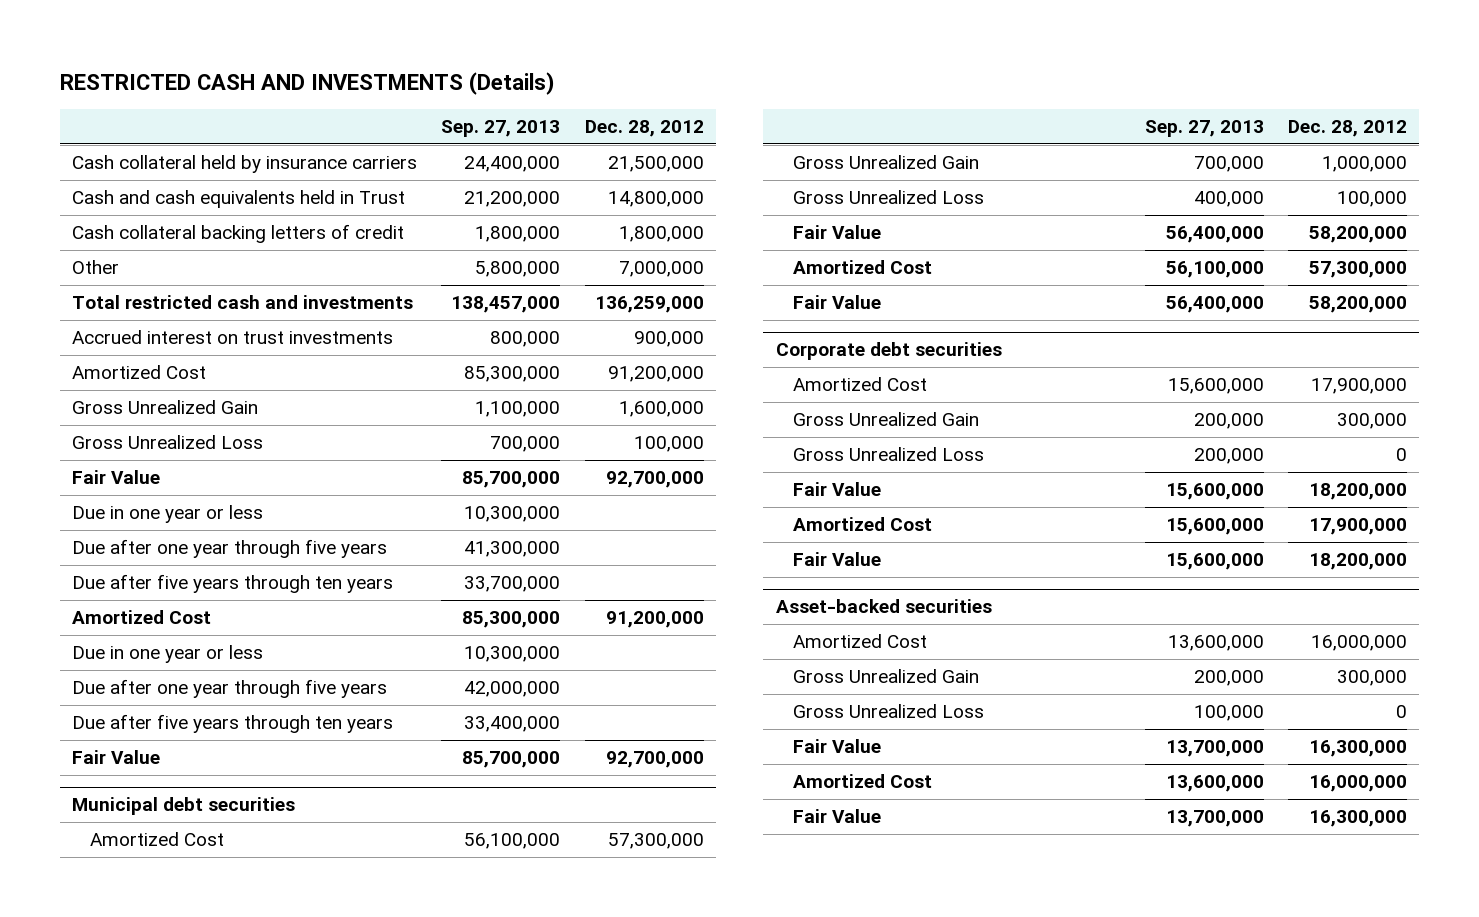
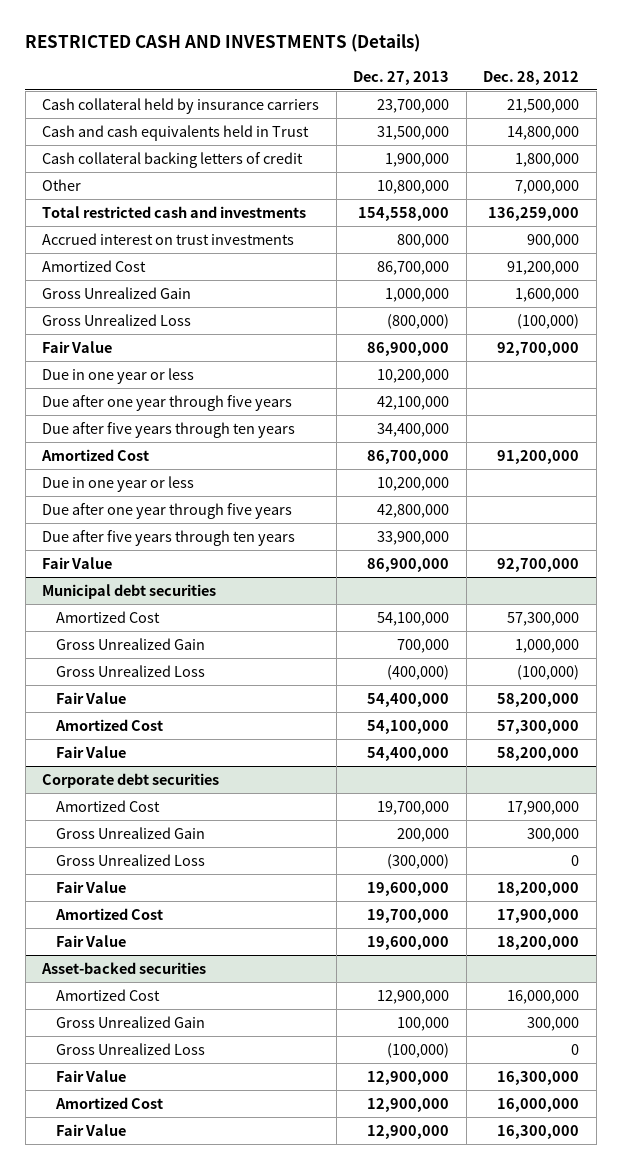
[441,120,561,138] Sep. 27, 2013 -> none
none -> [353,70,450,85] Dec. 27, 2013
[633,436,704,453] 100,000 -> [517,313,580,329] (100,000)
[1336,191,1407,208] 100,000 -> [517,664,580,680] (100,000)

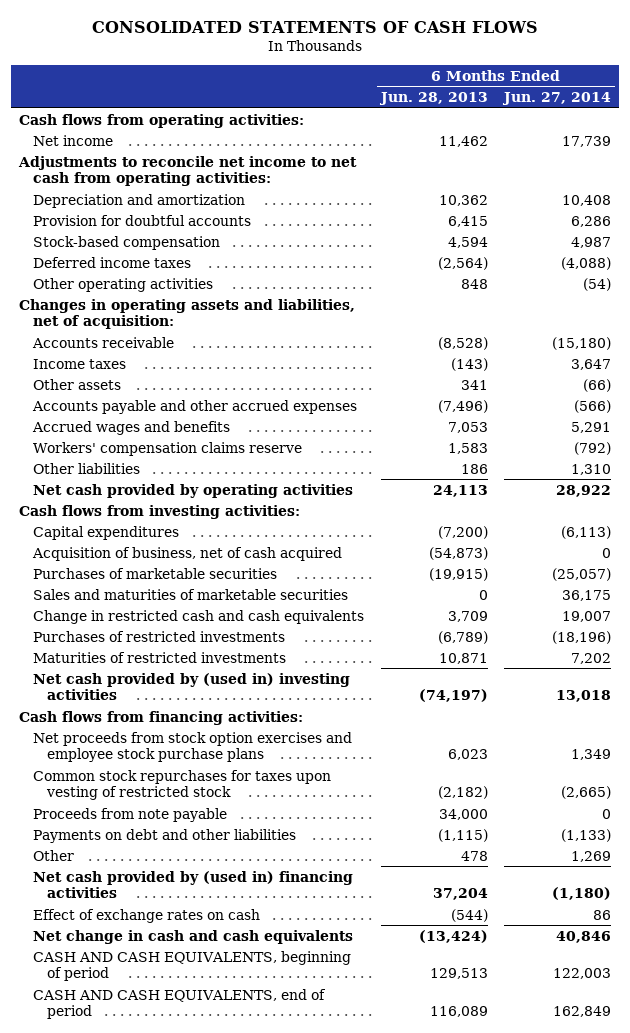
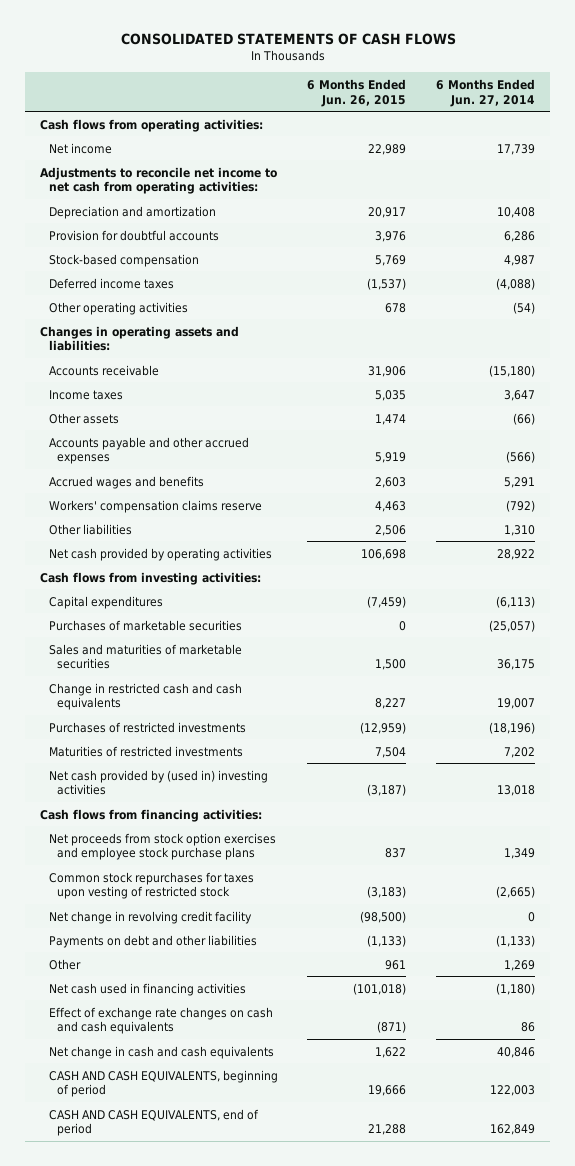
[378,92,488,106] Jun. 28, 2013 -> none
none -> [307,78,407,107] 6 Months Ended Jun. 26, 2015
[19,298,356,330] Changes in operating assets and liabilities, net of acquisition: -> [39,325,239,352] Changes in operating assets and liabilities:
[32,546,343,561] Acquisition of business, net of cash acquired -> none
[33,807,228,822] Proceeds from note payable -> none
none -> [48,910,252,924] Net change in revolving credit facility
[33,870,354,899] Net cash provided by (used in) financing activities -> [48,982,246,996] Net cash used in financing activities
[33,908,261,923] Effect of exchange rates on cash -> [48,1006,273,1035] Effect of exchange rate changes on cash and cash equivalents

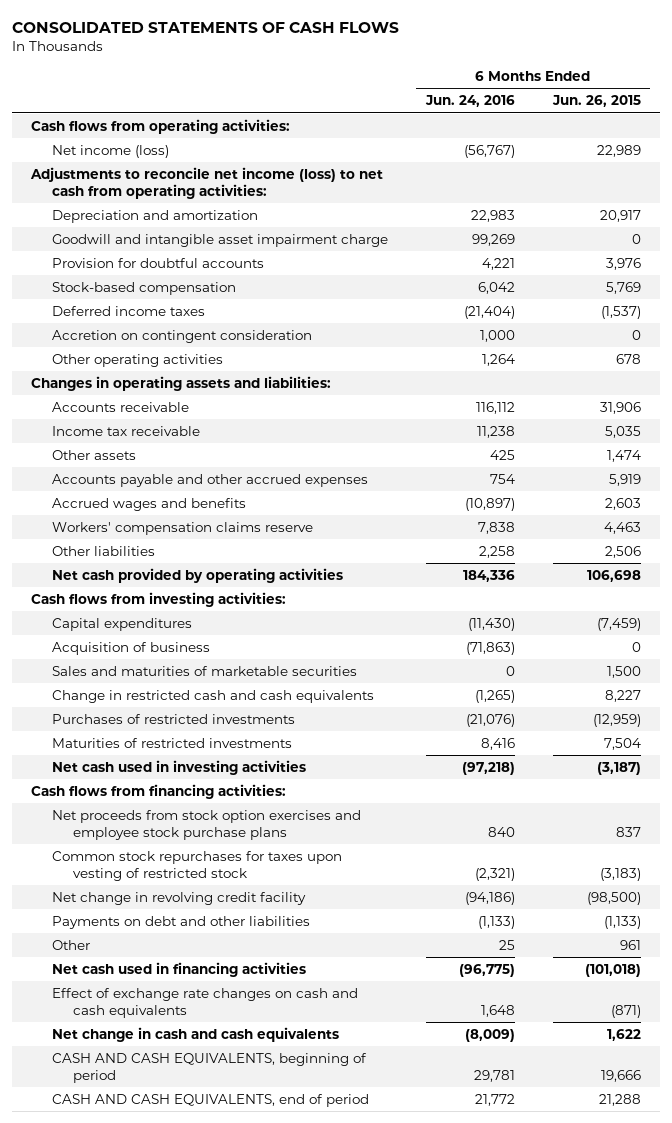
[436,78,536,107] 6 Months Ended Jun. 27, 2014 -> none
none -> [424,95,515,108] Jun. 24, 2016
[48,142,112,154] Net income -> [52,144,170,158] Net income (loss)
[39,166,277,195] Adjustments to reconcile net income to net cash from operating activities: -> [29,166,383,199] Adjustments to reconcile net income (loss) to net cash from operating activities:
none -> [52,233,389,247] Goodwill and intangible asset impairment charge
none -> [52,329,313,343] Accretion on contingent consideration
[48,389,123,400] Income taxes -> [52,425,201,436] Income tax receivable
[48,619,242,631] Purchases of marketable securities -> none
none -> [52,641,211,655] Acquisition of business
[48,769,268,796] Net cash provided by (used in) investing activities -> [52,759,307,775] Net cash used in investing activities

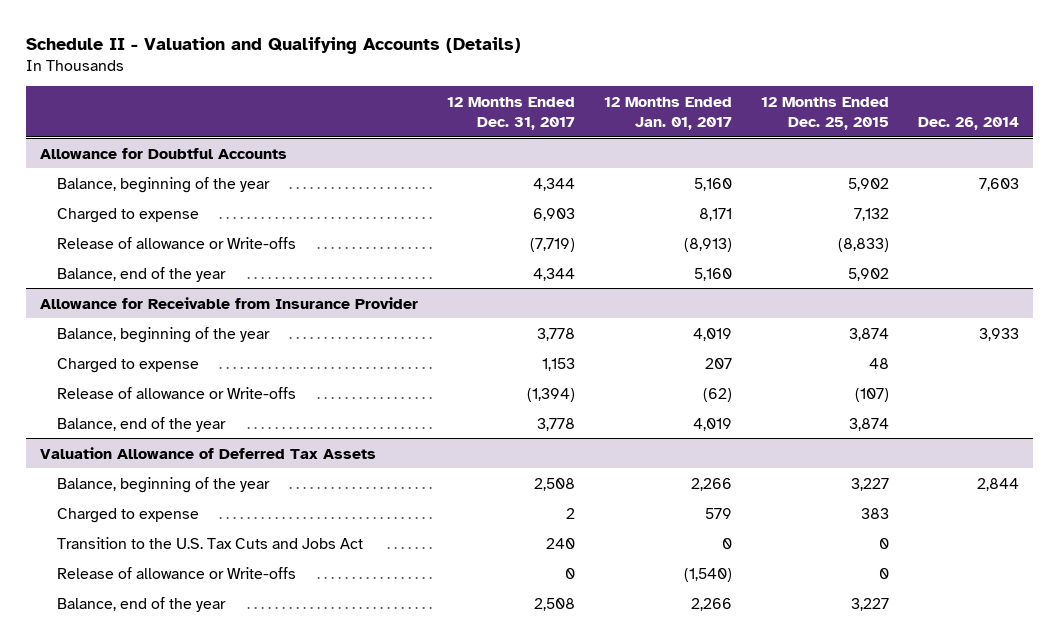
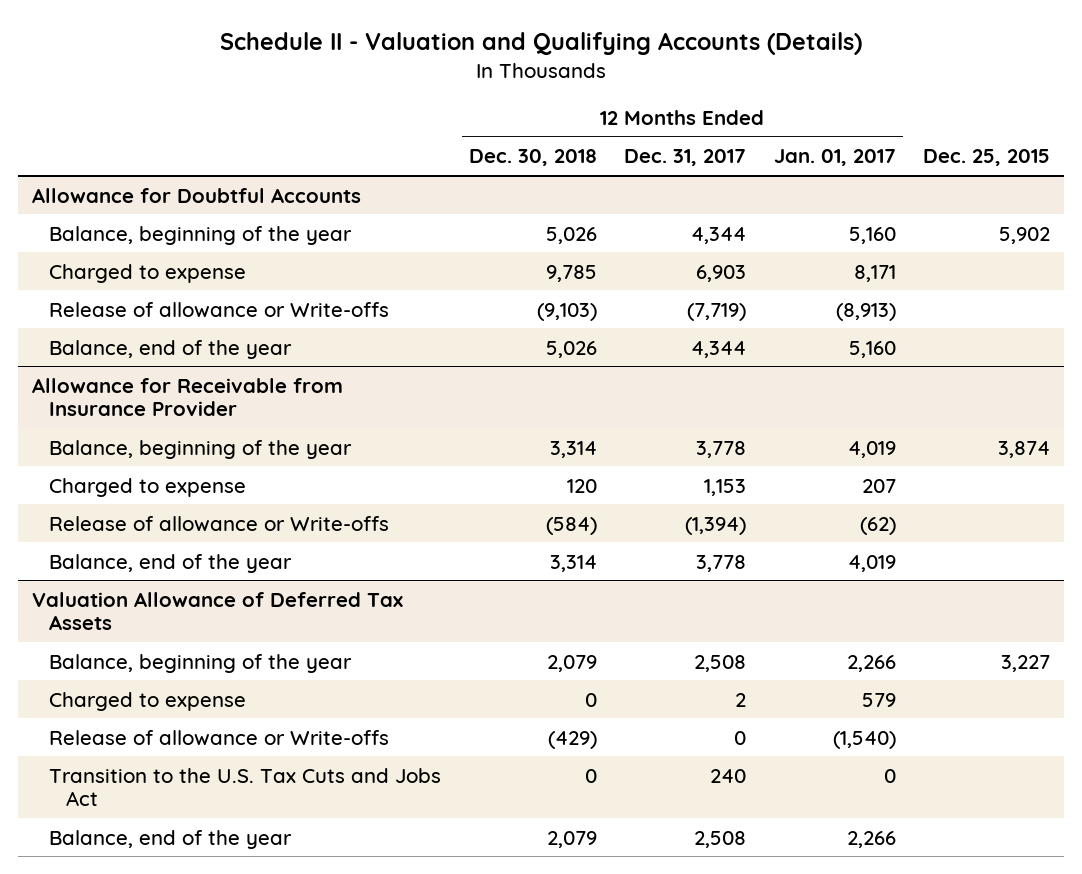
[760,96,889,130] 12 Months Ended Dec. 25, 2015 -> none
[917,116,1019,130] Dec. 26, 2014 -> none
none -> [468,149,597,167] Dec. 30, 2018
none -> [923,149,1051,167] Dec. 25, 2015
[57,536,364,549] Transition to the U.S. Tax Cuts and Jobs Act -> [49,767,442,807] Transition to the U.S. Tax Cuts and Jobs Act

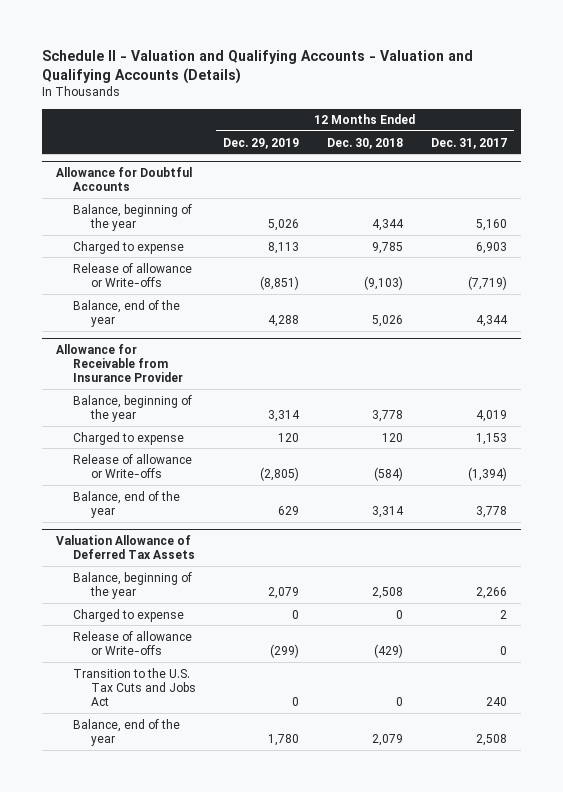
[220,32,863,56] Schedule II - Valuation and Qualifying Accounts (Details) -> [42,50,474,84] Schedule II - Valuation and Qualifying Accounts - Valuation and Qualifying Accounts (Details)
[773,149,896,167] Jan. 01, 2017 -> none
[923,149,1051,167] Dec. 25, 2015 -> none
none -> [223,137,300,149] Dec. 29, 2019
[545,226,597,244] 5,026 -> [372,218,405,231] 4,344
[691,226,747,244] 4,344 -> [475,218,507,231] 5,160
[549,440,597,458] 3,314 -> [372,409,404,422] 3,778
[696,440,747,458] 3,778 -> [475,409,507,422] 4,019
[546,654,597,672] 2,079 -> [372,586,404,599] 2,508
[694,654,747,672] 2,508 -> [475,586,507,599] 2,266

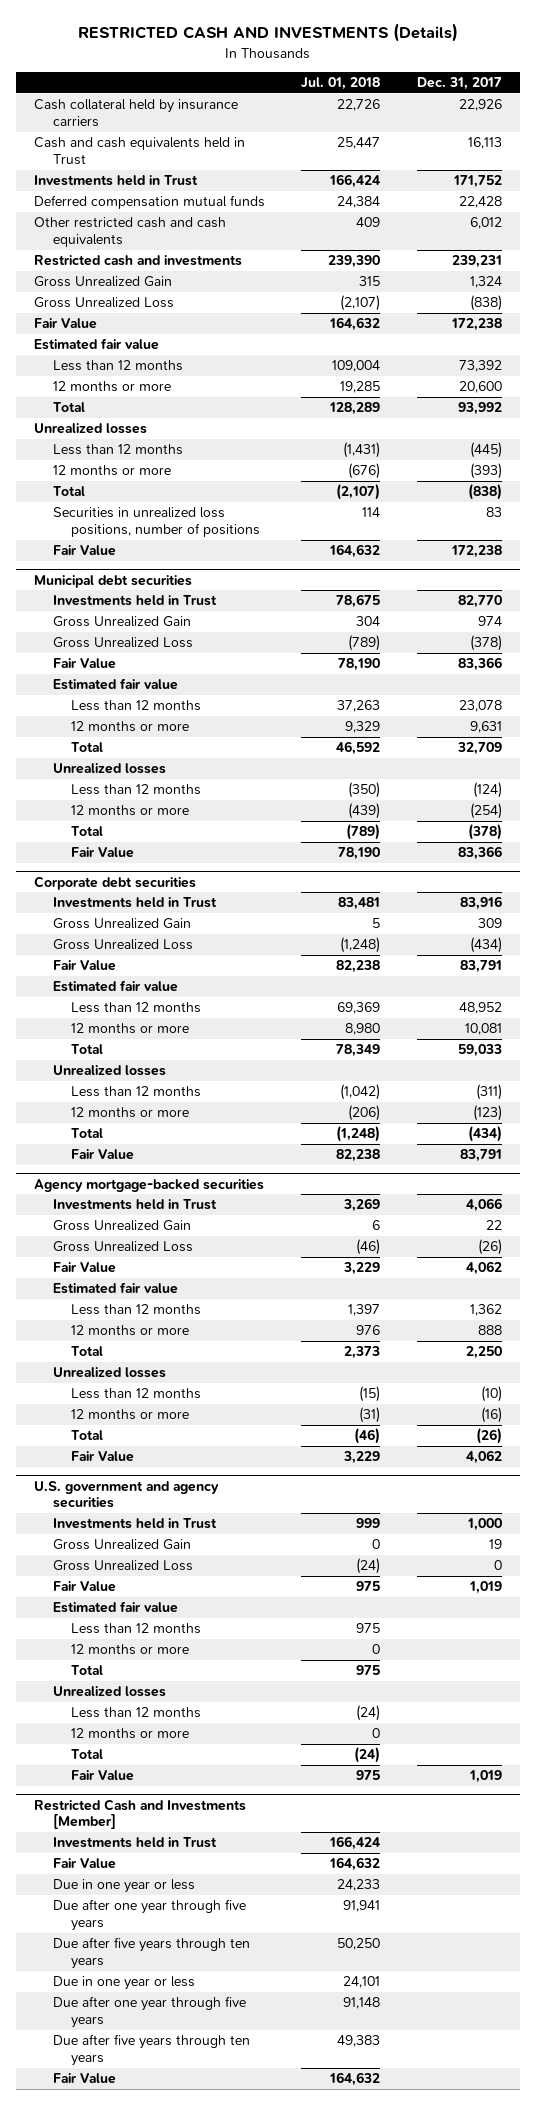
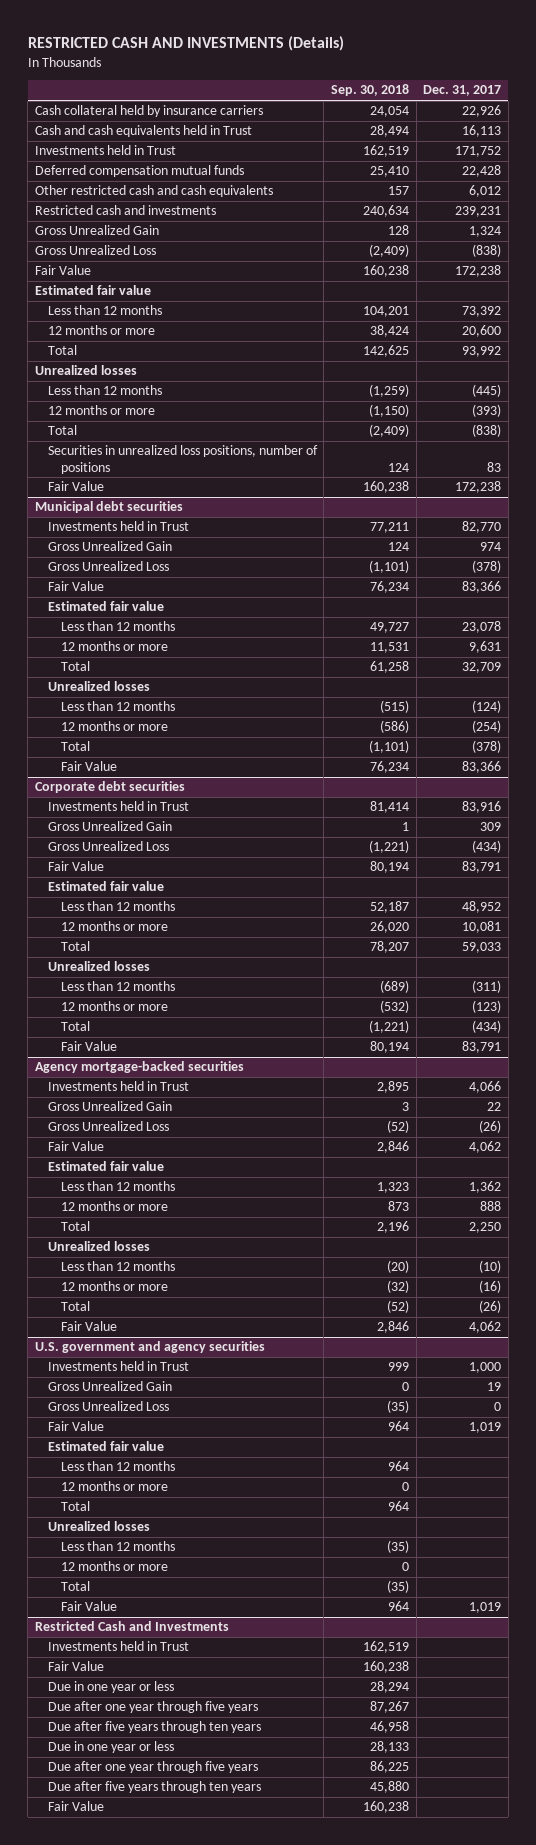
[301,77,381,91] Jul. 01, 2018 -> none
none -> [330,84,409,97] Sep. 30, 2018
[34,1798,247,1830] Restricted Cash and Investments [Member] -> [34,1621,229,1632] Restricted Cash and Investments

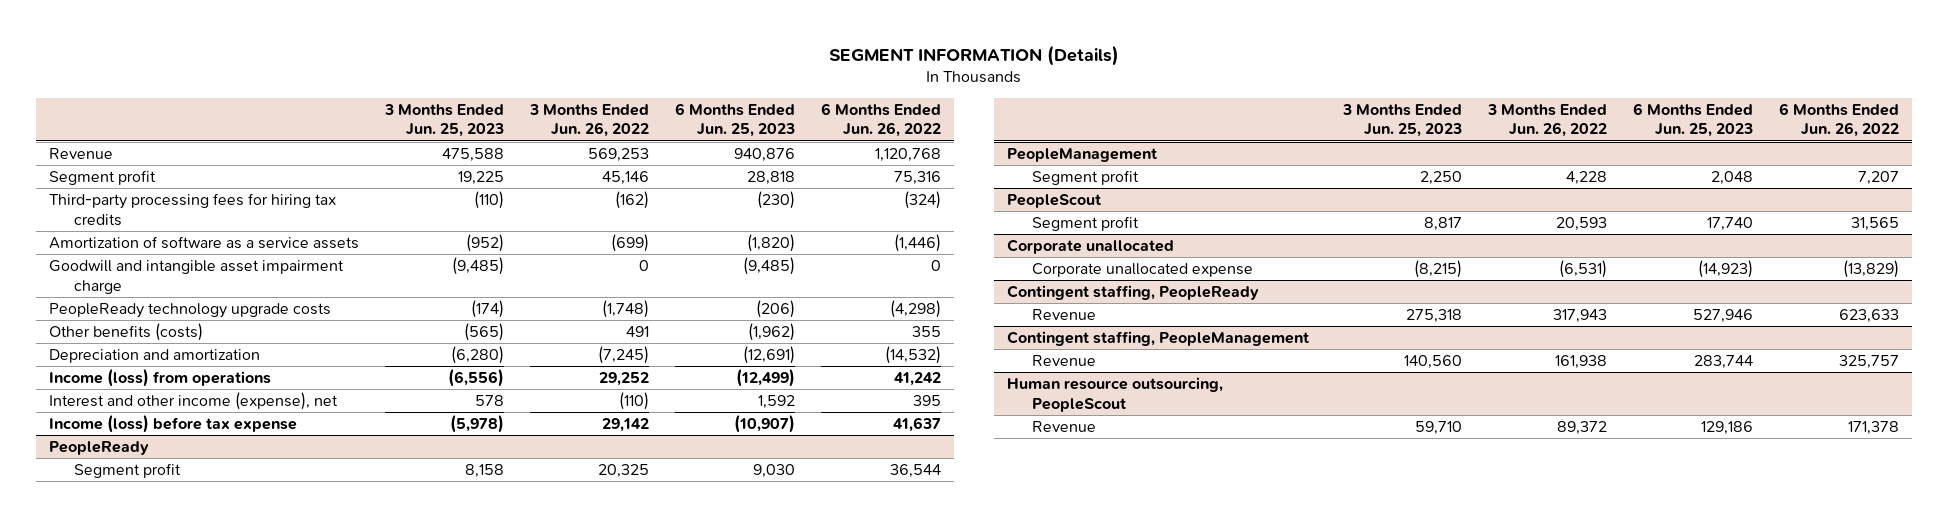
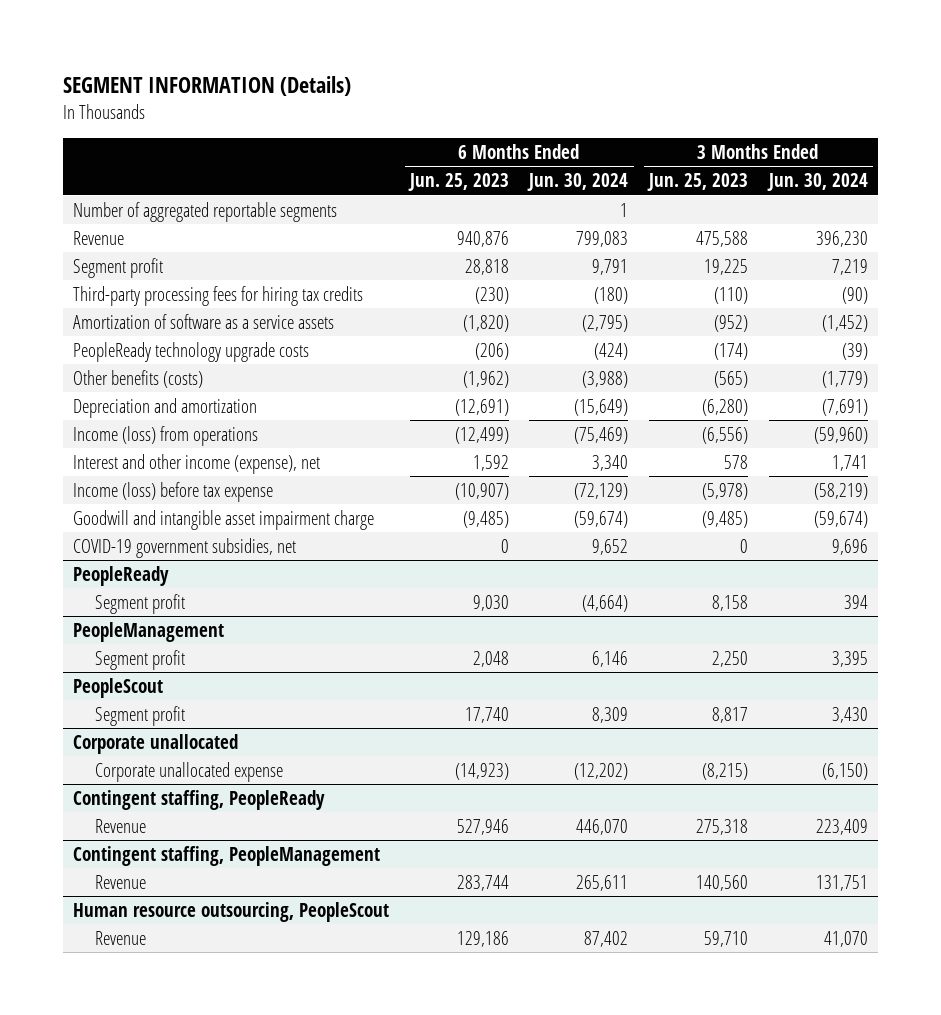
[528,103,649,138] 3 Months Ended Jun. 26, 2022 -> none
[820,102,941,138] 6 Months Ended Jun. 26, 2022 -> none
none -> [527,173,629,192] Jun. 30, 2024
none -> [766,173,868,192] Jun. 30, 2024
none -> [73,201,338,222] Number of aggregated reportable segments
[48,260,344,294] Goodwill and intangible asset impairment charge -> [73,509,375,530] Goodwill and intangible asset impairment charge
none -> [73,537,297,558] COVID-19 government subsidies, net

